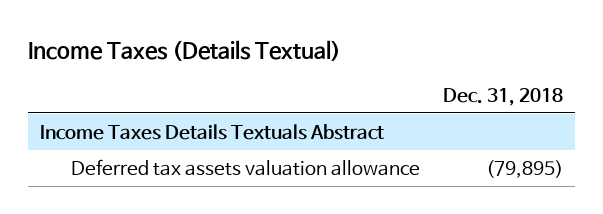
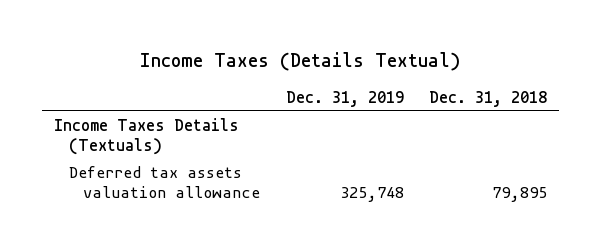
none -> [285,90,404,107] Dec. 31, 2019
[40,123,385,140] Income Taxes Details Textuals Abstract -> [54,118,240,156] Income Taxes Details (Textuals)
[486,159,564,178] (79,895) -> [491,187,547,203] 79,895

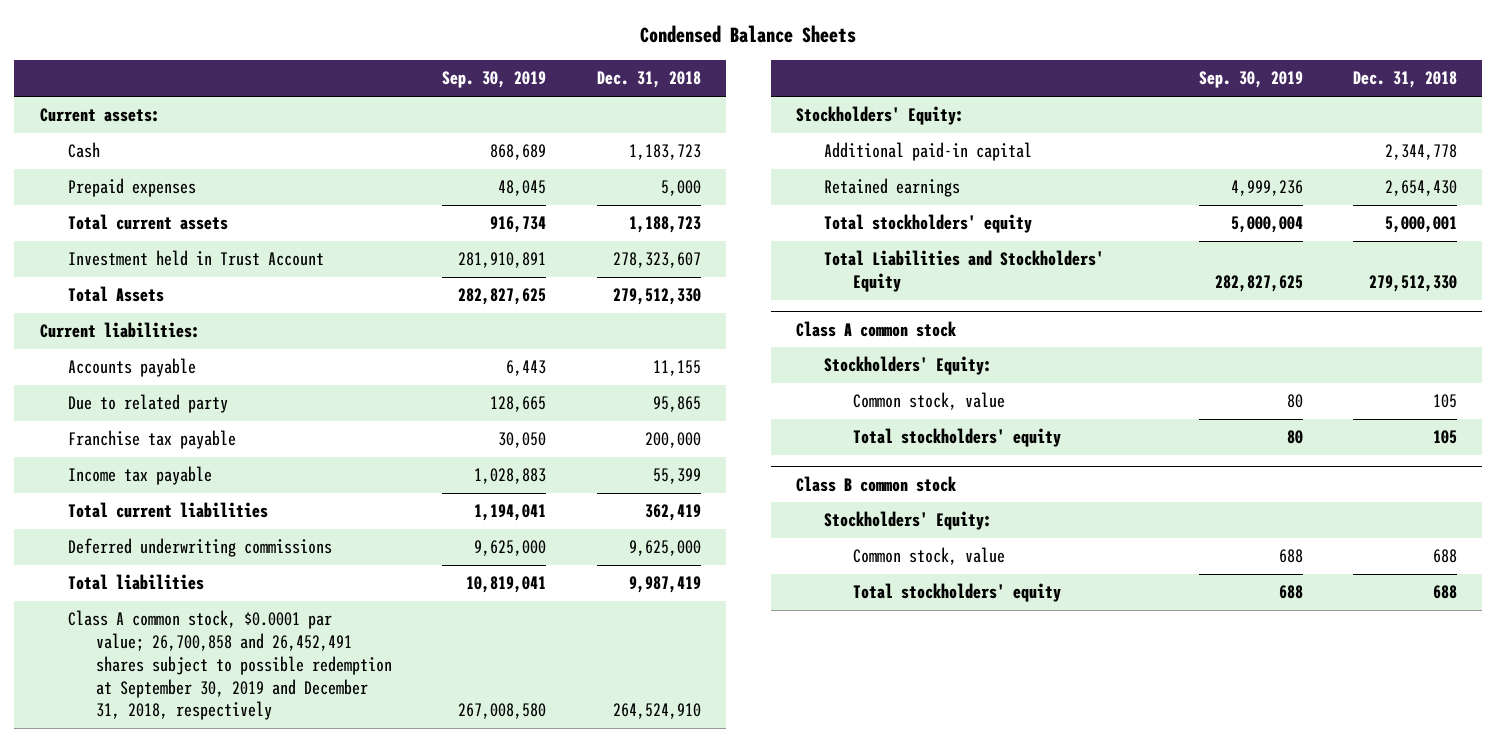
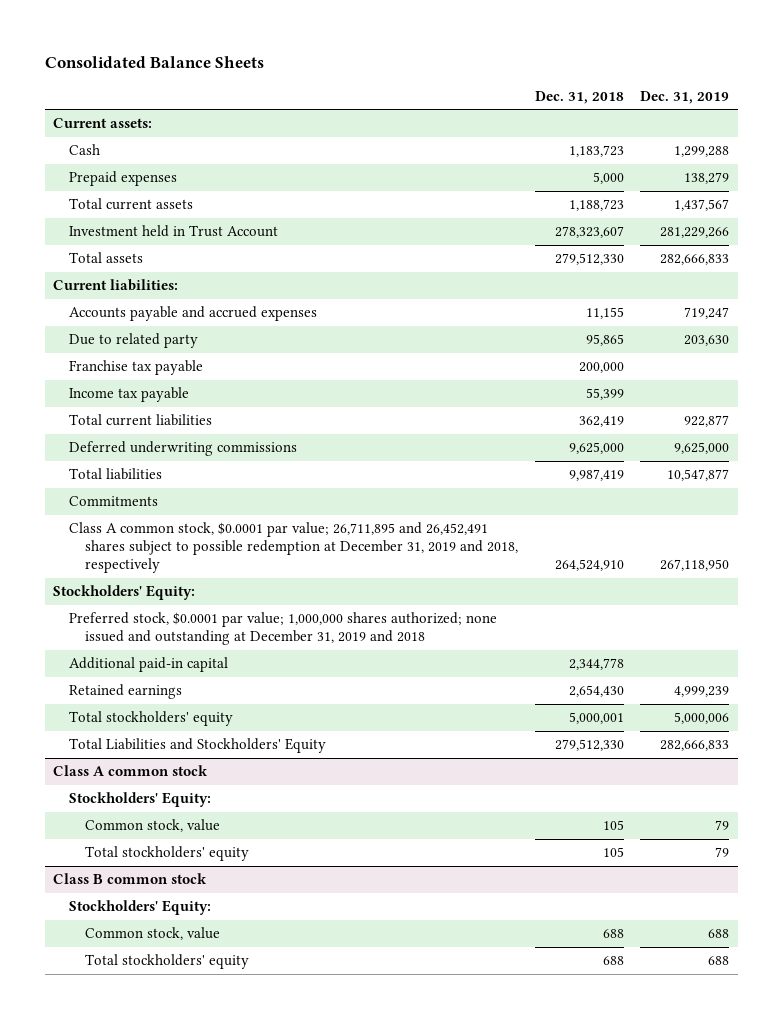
[640,25,857,44] Condensed Balance Sheets -> [44,55,264,68] Consolidated Balance Sheets
[442,71,547,89] Sep. 30, 2019 -> none
none -> [640,90,730,104] Dec. 31, 2019
[67,286,164,303] Total Assets -> [69,252,144,264] Total assets
[67,358,196,378] Accounts payable -> [69,306,318,322] Accounts payable and accrued expenses
none -> [69,496,159,507] Commitments
[67,610,393,721] Class A common stock, $0.0001 par value; 26,700,858 and 26,452,491 shares subject to possible redemption at September 30, 2019 and December 31, 2018, respectively -> [69,522,519,574] Class A common stock, $0.0001 par value; 26,711,895 and 26,452,491 shares subject to possible redemption at December 31, 2019 and 2018, respectively
none -> [69,612,498,646] Preferred stock, $0.0001 par value; 1,000,000 shares authorized; none issued and outstanding at December 31, 2019 and 2018

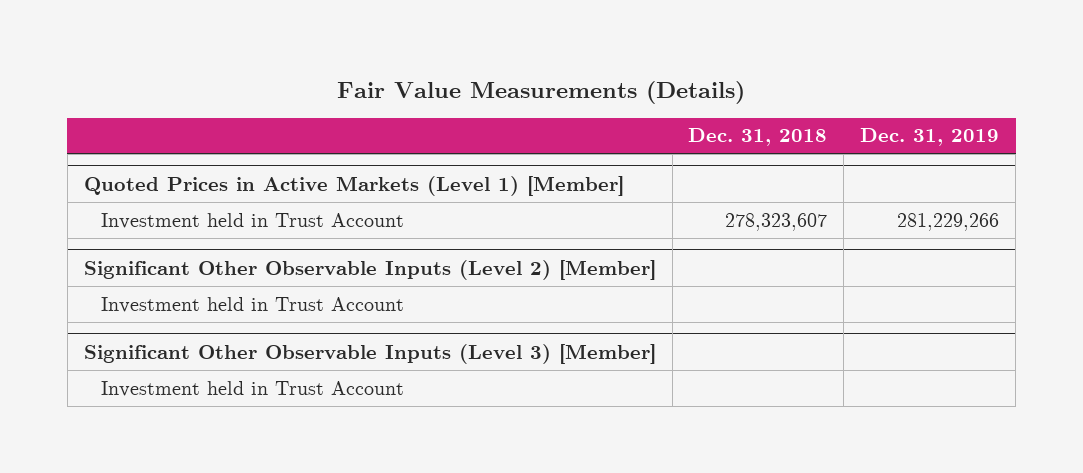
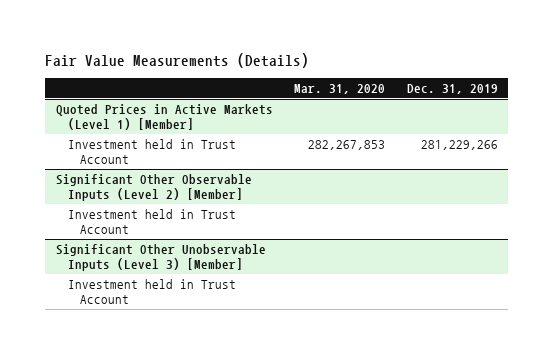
[688,128,828,147] Dec. 31, 2018 -> none
none -> [294,84,386,95] Mar. 31, 2020
[83,343,656,364] Significant Other Observable Inputs (Level 3) [Member] -> [55,243,266,272] Significant Other Unobservable Inputs (Level 3) [Member]

